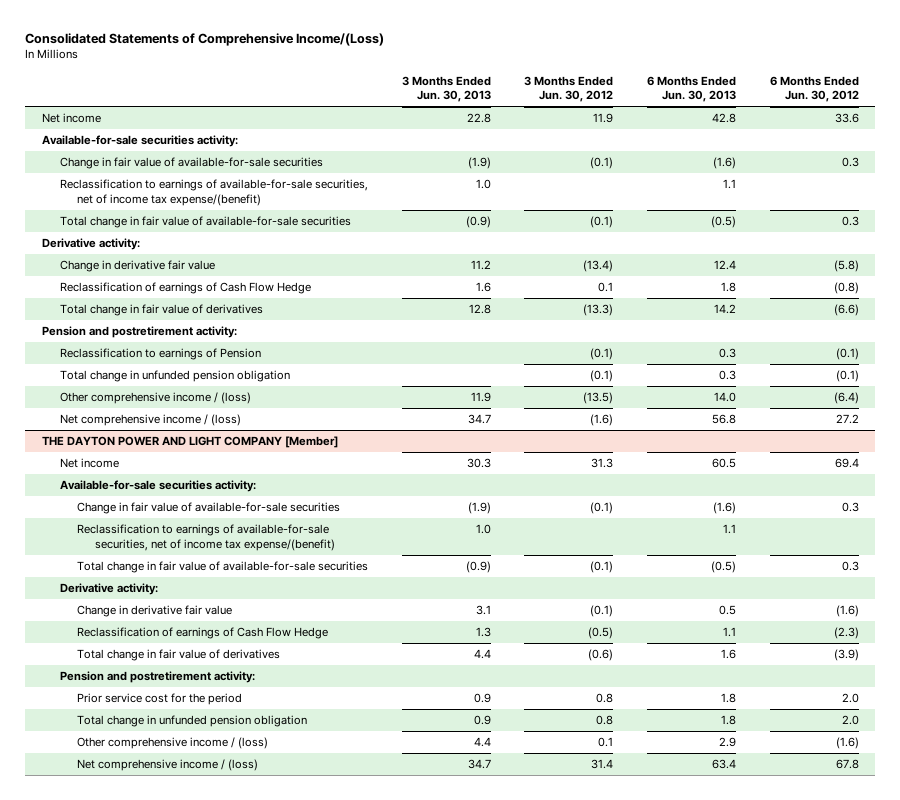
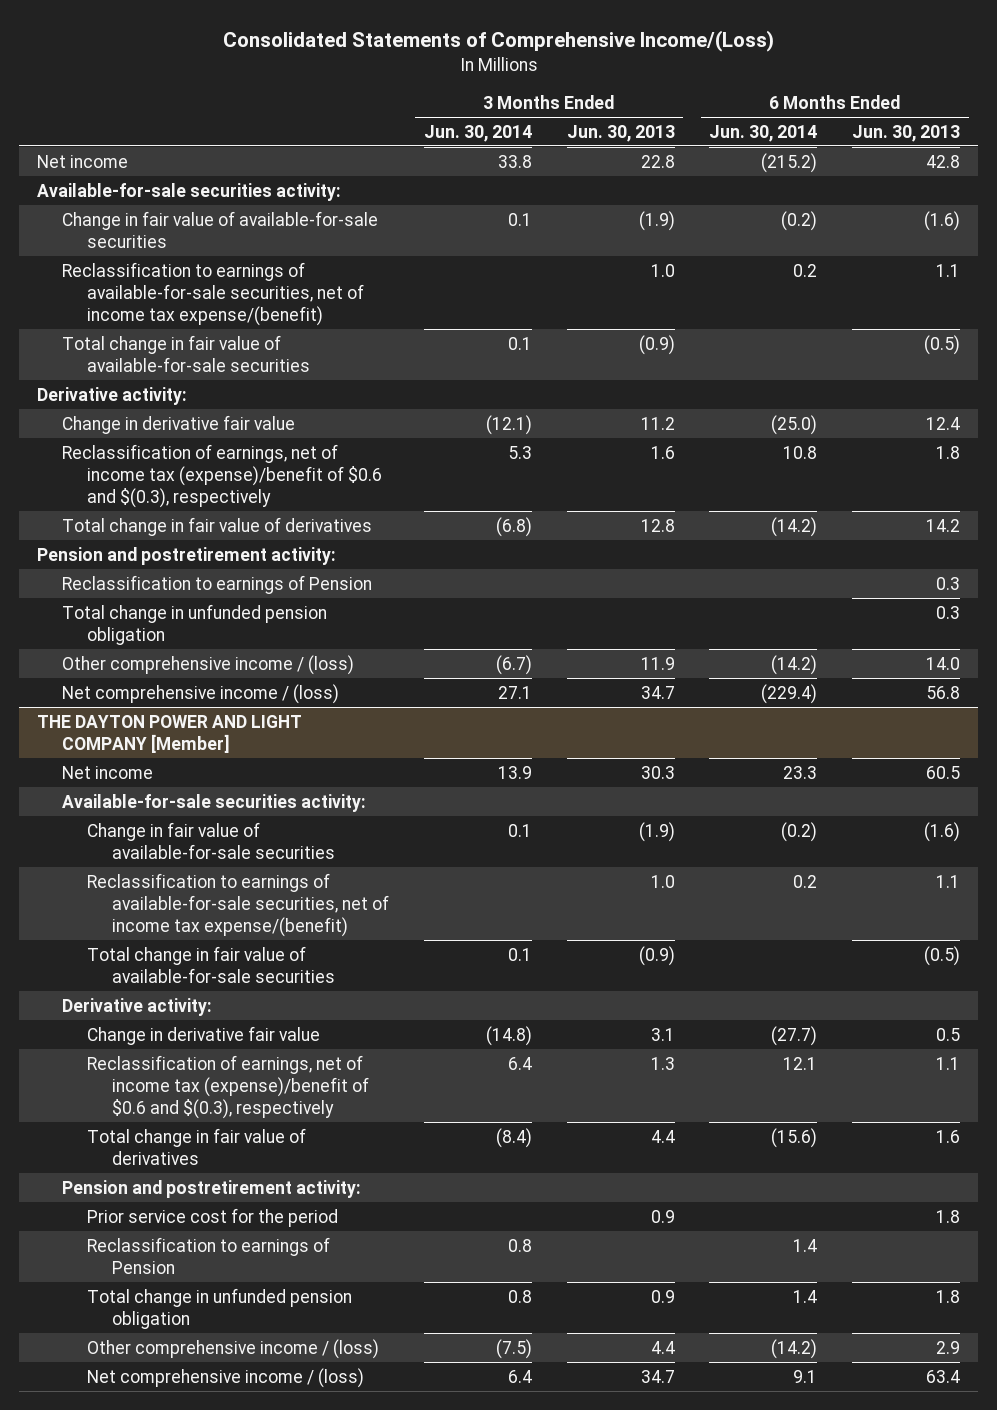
[524,75,614,103] 3 Months Ended Jun. 30, 2012 -> none
[769,75,859,103] 6 Months Ended Jun. 30, 2012 -> none
none -> [423,124,532,142] Jun. 30, 2014
none -> [709,124,818,142] Jun. 30, 2014
[59,282,311,295] Reclassification of earnings of Cash Flow Hedge -> [61,443,383,508] Reclassification of earnings, net of income tax (expense)/benefit of $0.6 and $(0.3), respectively
[77,627,329,640] Reclassification of earnings of Cash Flow Hedge -> [87,1054,370,1119] Reclassification of earnings, net of income tax (expense)/benefit of $0.6 and $(0.3), respectively
none -> [87,1236,331,1274] Reclassification to earnings of Pension

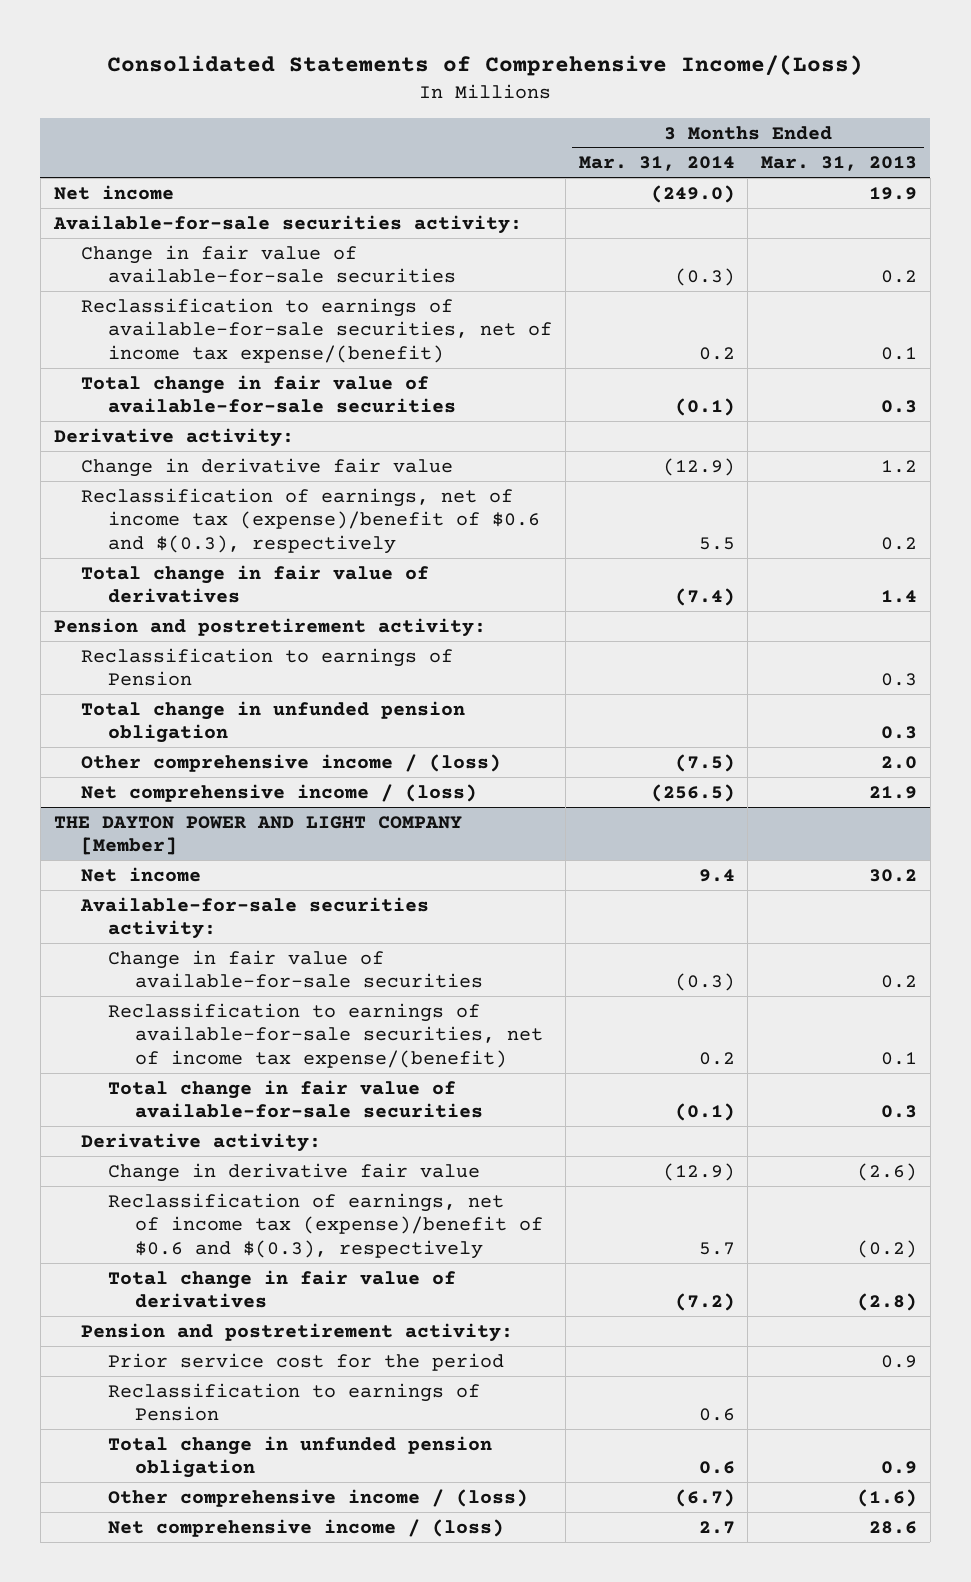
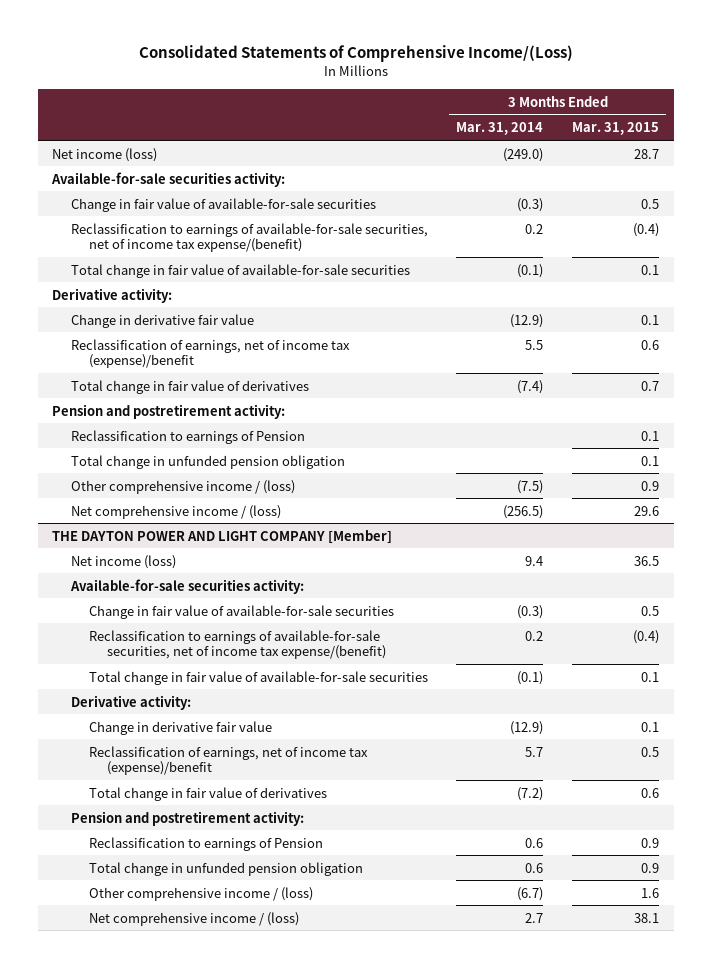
[761,156,918,172] Mar. 31, 2013 -> none
none -> [572,122,660,136] Mar. 31, 2015
[53,184,174,200] Net income -> [52,147,158,162] Net income (loss)
[80,487,541,554] Reclassification of earnings, net of income tax (expense)/benefit of $0.6 and $(0.3), respectively -> [70,338,350,368] Reclassification of earnings, net of income tax (expense)/benefit
[80,866,201,882] Net income -> [70,554,176,569] Net income (loss)
[108,1192,544,1259] Reclassification of earnings, net of income tax (expense)/benefit of $0.6 and $(0.3), respectively -> [88,745,368,775] Reclassification of earnings, net of income tax (expense)/benefit
[108,1352,505,1371] Prior service cost for the period -> none

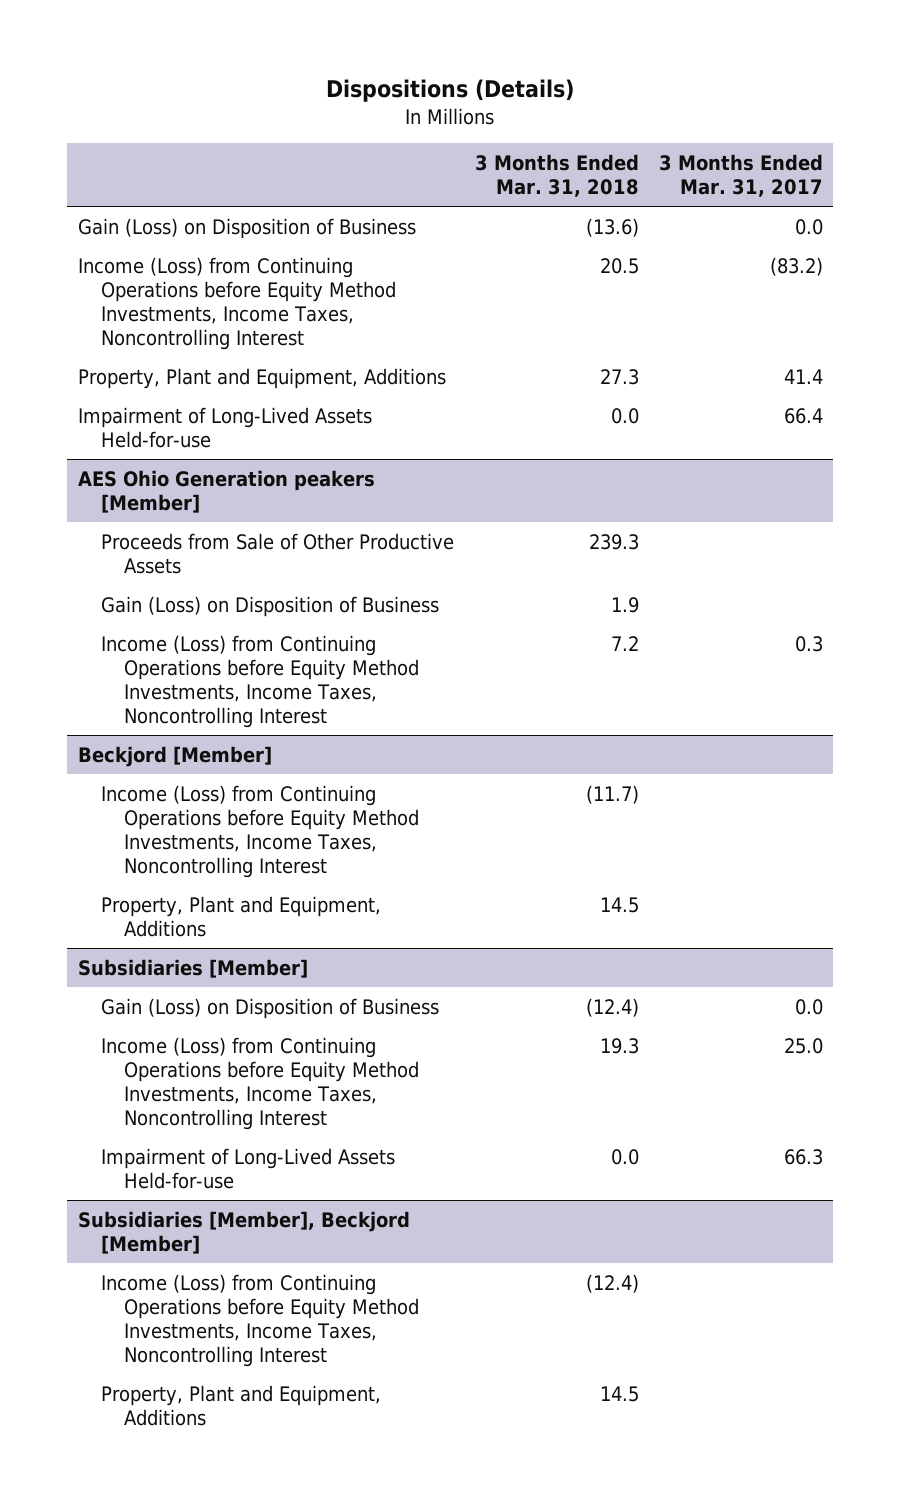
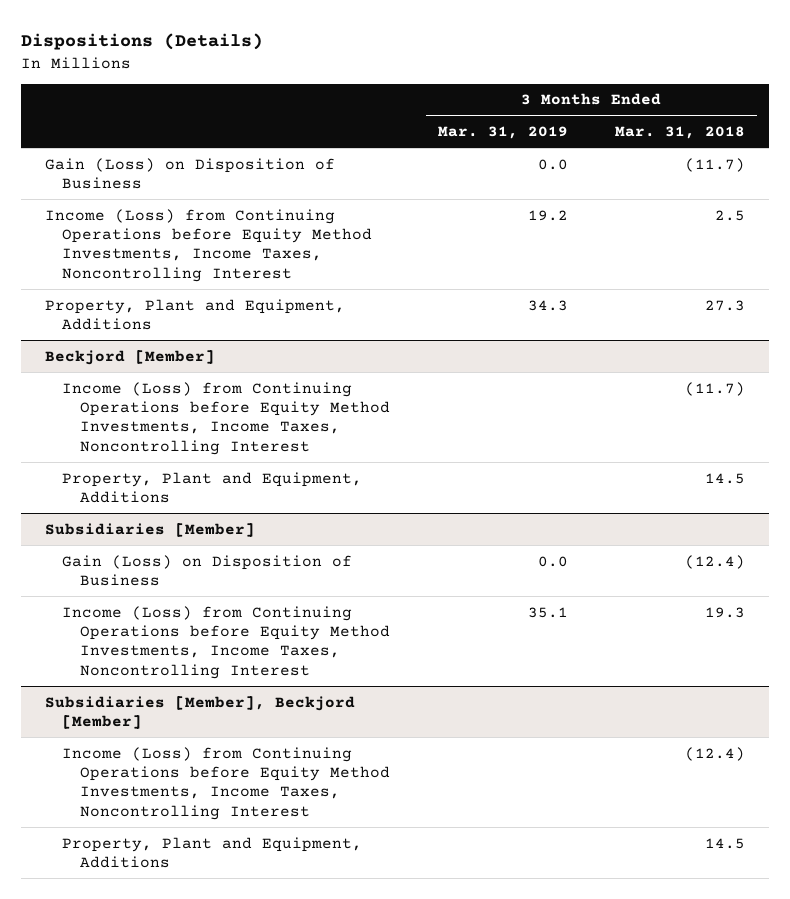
[659,153,824,197] 3 Months Ended Mar. 31, 2017 -> none
none -> [437,126,568,140] Mar. 31, 2019
[585,217,639,237] (13.6) -> [685,157,746,172] (11.7)
[599,257,639,274] 20.5 -> [715,209,746,221] 2.5
[77,406,372,448] Impairment of Long-Lived Assets Held-for-use -> none
[77,469,375,513] AES Ohio Generation peakers [Member] -> none
[101,532,455,574] Proceeds from Sale of Other Productive Assets -> none
[101,595,440,617] Gain (Loss) on Disposition of Business -> none
[101,634,420,728] Income (Loss) from Continuing Operations before Equity Method Investments, Income Taxes, Noncontrolling Interest -> none
[101,1147,396,1189] Impairment of Long-Lived Assets Held-for-use -> none

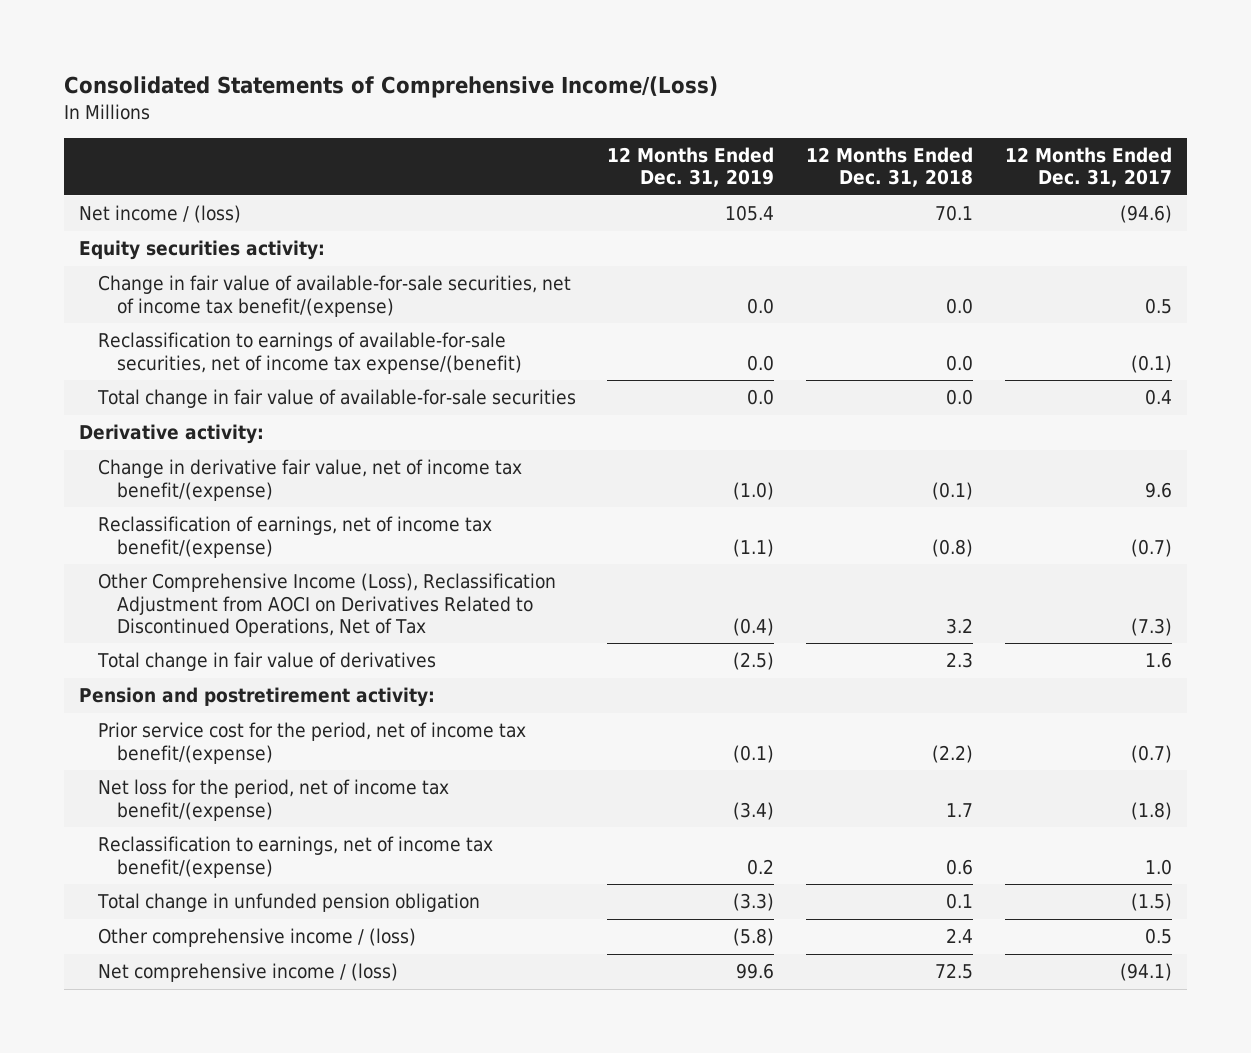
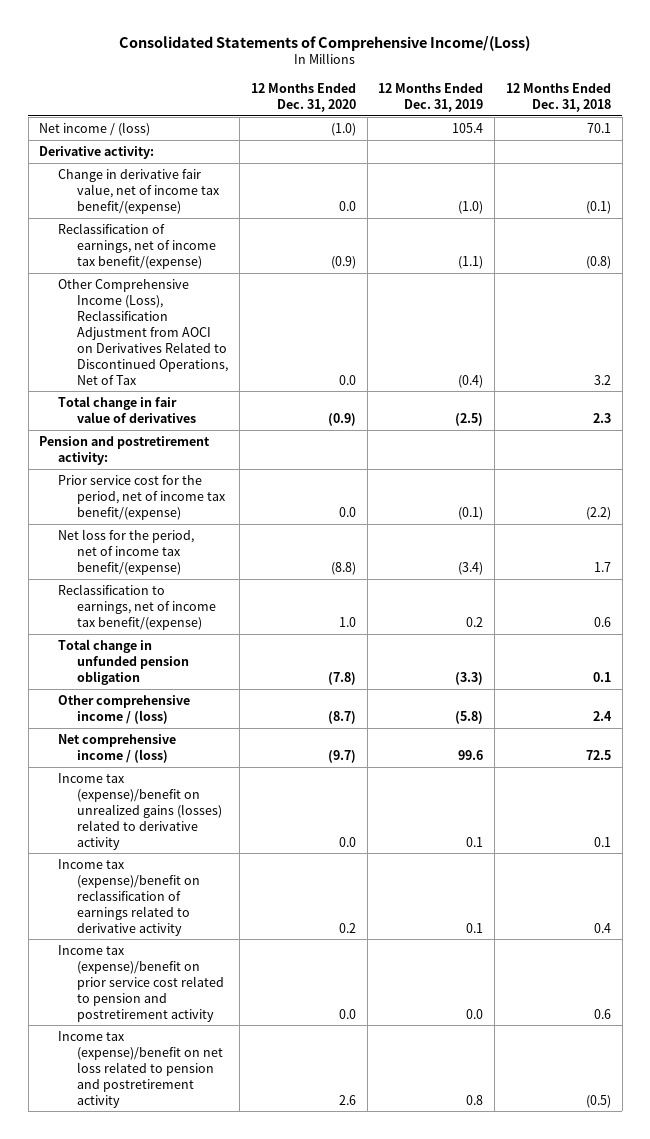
[1004,146,1172,188] 12 Months Ended Dec. 31, 2017 -> none
none -> [250,82,356,112] 12 Months Ended Dec. 31, 2020
[79,240,326,261] Equity securities activity: -> none
[97,275,571,317] Change in fair value of available-for-sale securities, net of income tax benefit/(expense) -> none
[97,332,522,374] Reclassification to earnings of available-for-sale securities, net of income tax expense/(benefit) -> none
[96,389,576,409] Total change in fair value of available-for-sale securities -> none
none -> [58,772,223,850] Income tax (expense)/benefit on unrealized gains (losses) related to derivative activity
none -> [58,858,201,936] Income tax (expense)/benefit on reclassification of earnings related to derivative activity
none -> [58,944,225,1022] Income tax (expense)/benefit on prior service cost related to pension and postretirement activity
none -> [58,1030,224,1108] Income tax (expense)/benefit on net loss related to pension and postretirement activity

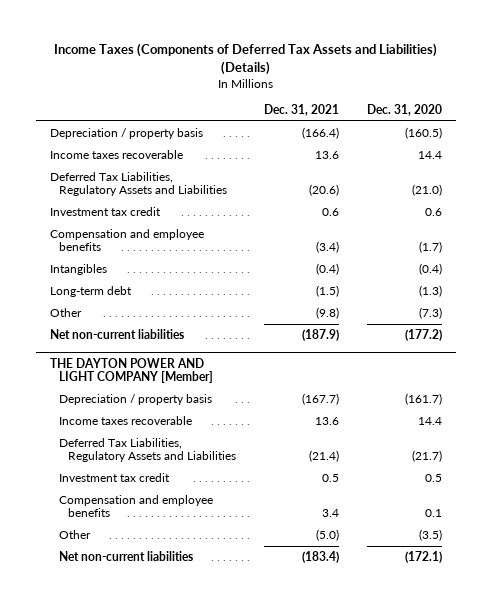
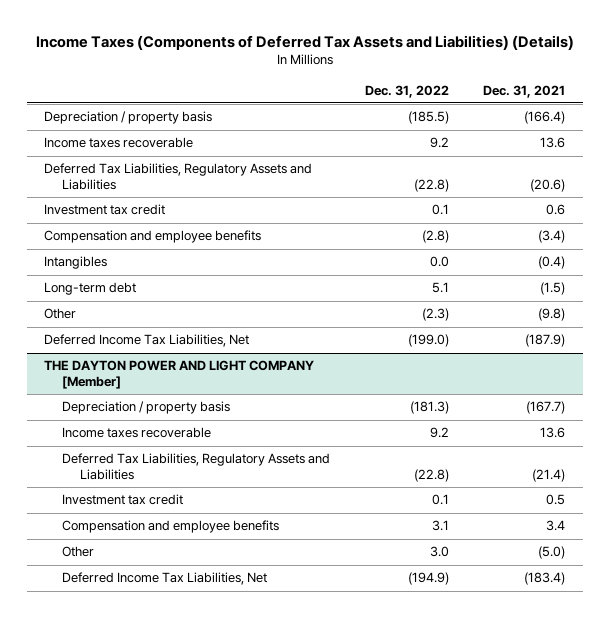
[367,104,443,117] Dec. 31, 2020 -> none
none -> [364,84,449,98] Dec. 31, 2022
[50,329,185,340] Net non-current liabilities -> [44,334,250,348] Deferred Income Tax Liabilities, Net
[59,551,194,562] Net non-current liabilities -> [61,572,267,586] Deferred Income Tax Liabilities, Net

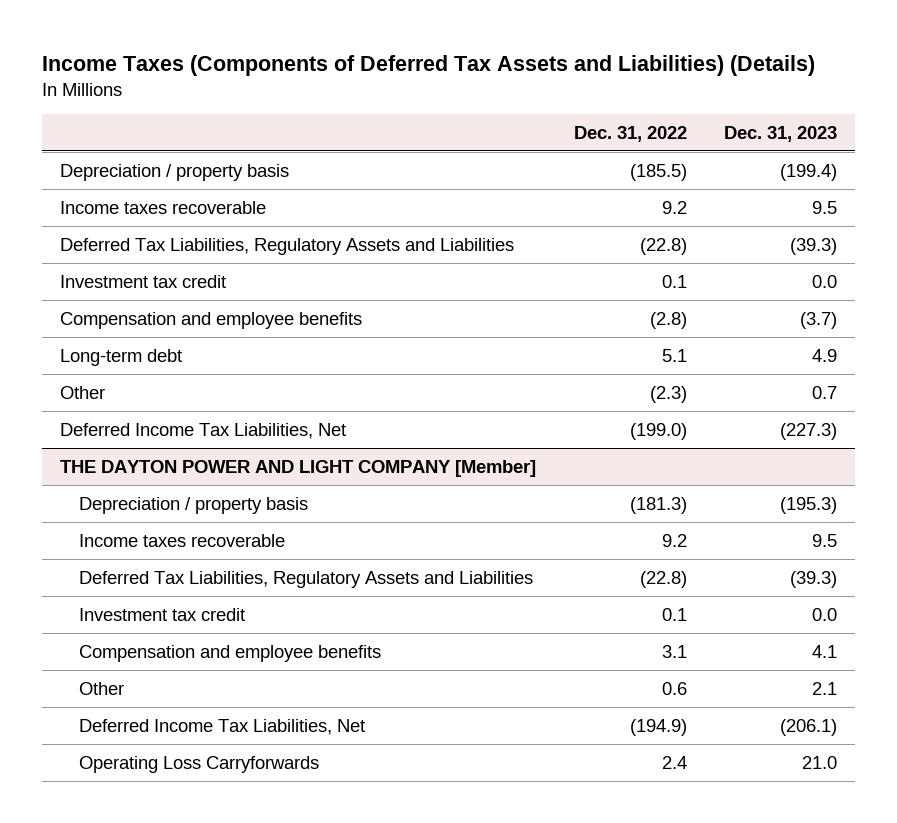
[483,84,566,98] Dec. 31, 2021 -> none
none -> [723,125,837,142] Dec. 31, 2023
[44,256,108,270] Intangibles -> none
[429,546,449,558] 3.0 -> [661,681,687,695] 0.6
none -> [79,755,320,773] Operating Loss Carryforwards

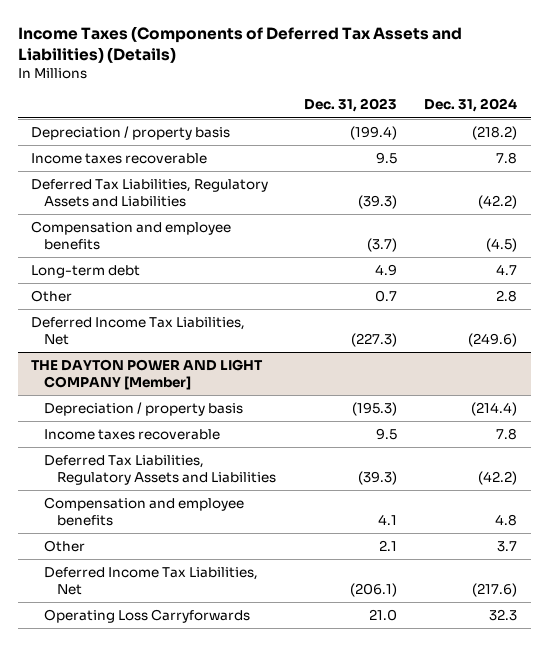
[573,125,687,142] Dec. 31, 2022 -> none
none -> [424,98,518,113] Dec. 31, 2024
[60,274,227,288] Investment tax credit -> none
[79,607,246,621] Investment tax credit -> none

